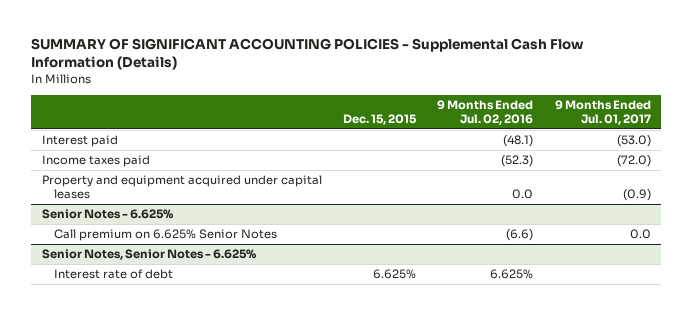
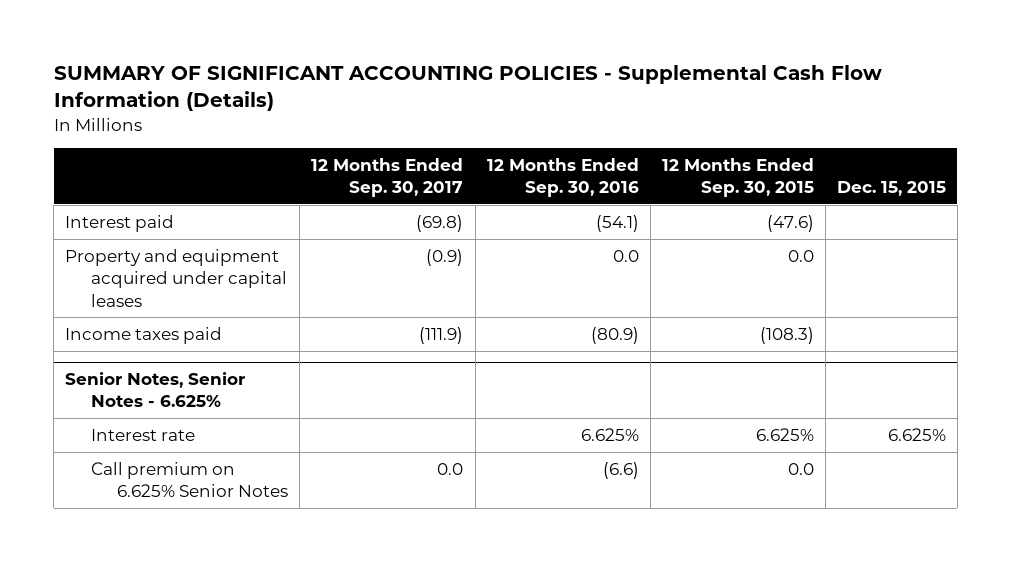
[437,100,534,125] 9 Months Ended Jul. 02, 2016 -> none
[554,100,651,125] 9 Months Ended Jul. 01, 2017 -> none
none -> [311,157,464,197] 12 Months Ended Sep. 30, 2017
none -> [486,157,639,197] 12 Months Ended Sep. 30, 2016
none -> [661,157,814,197] 12 Months Ended Sep. 30, 2015
[41,209,173,220] Senior Notes - 6.625% -> none
[54,229,278,242] Call premium on 6.625% Senior Notes -> none
[41,155,150,168] Income taxes paid -> [65,326,223,344] Income taxes paid
[54,269,174,280] Interest rate of debt -> [91,428,196,441] Interest rate
none -> [91,461,289,498] Call premium on 6.625% Senior Notes

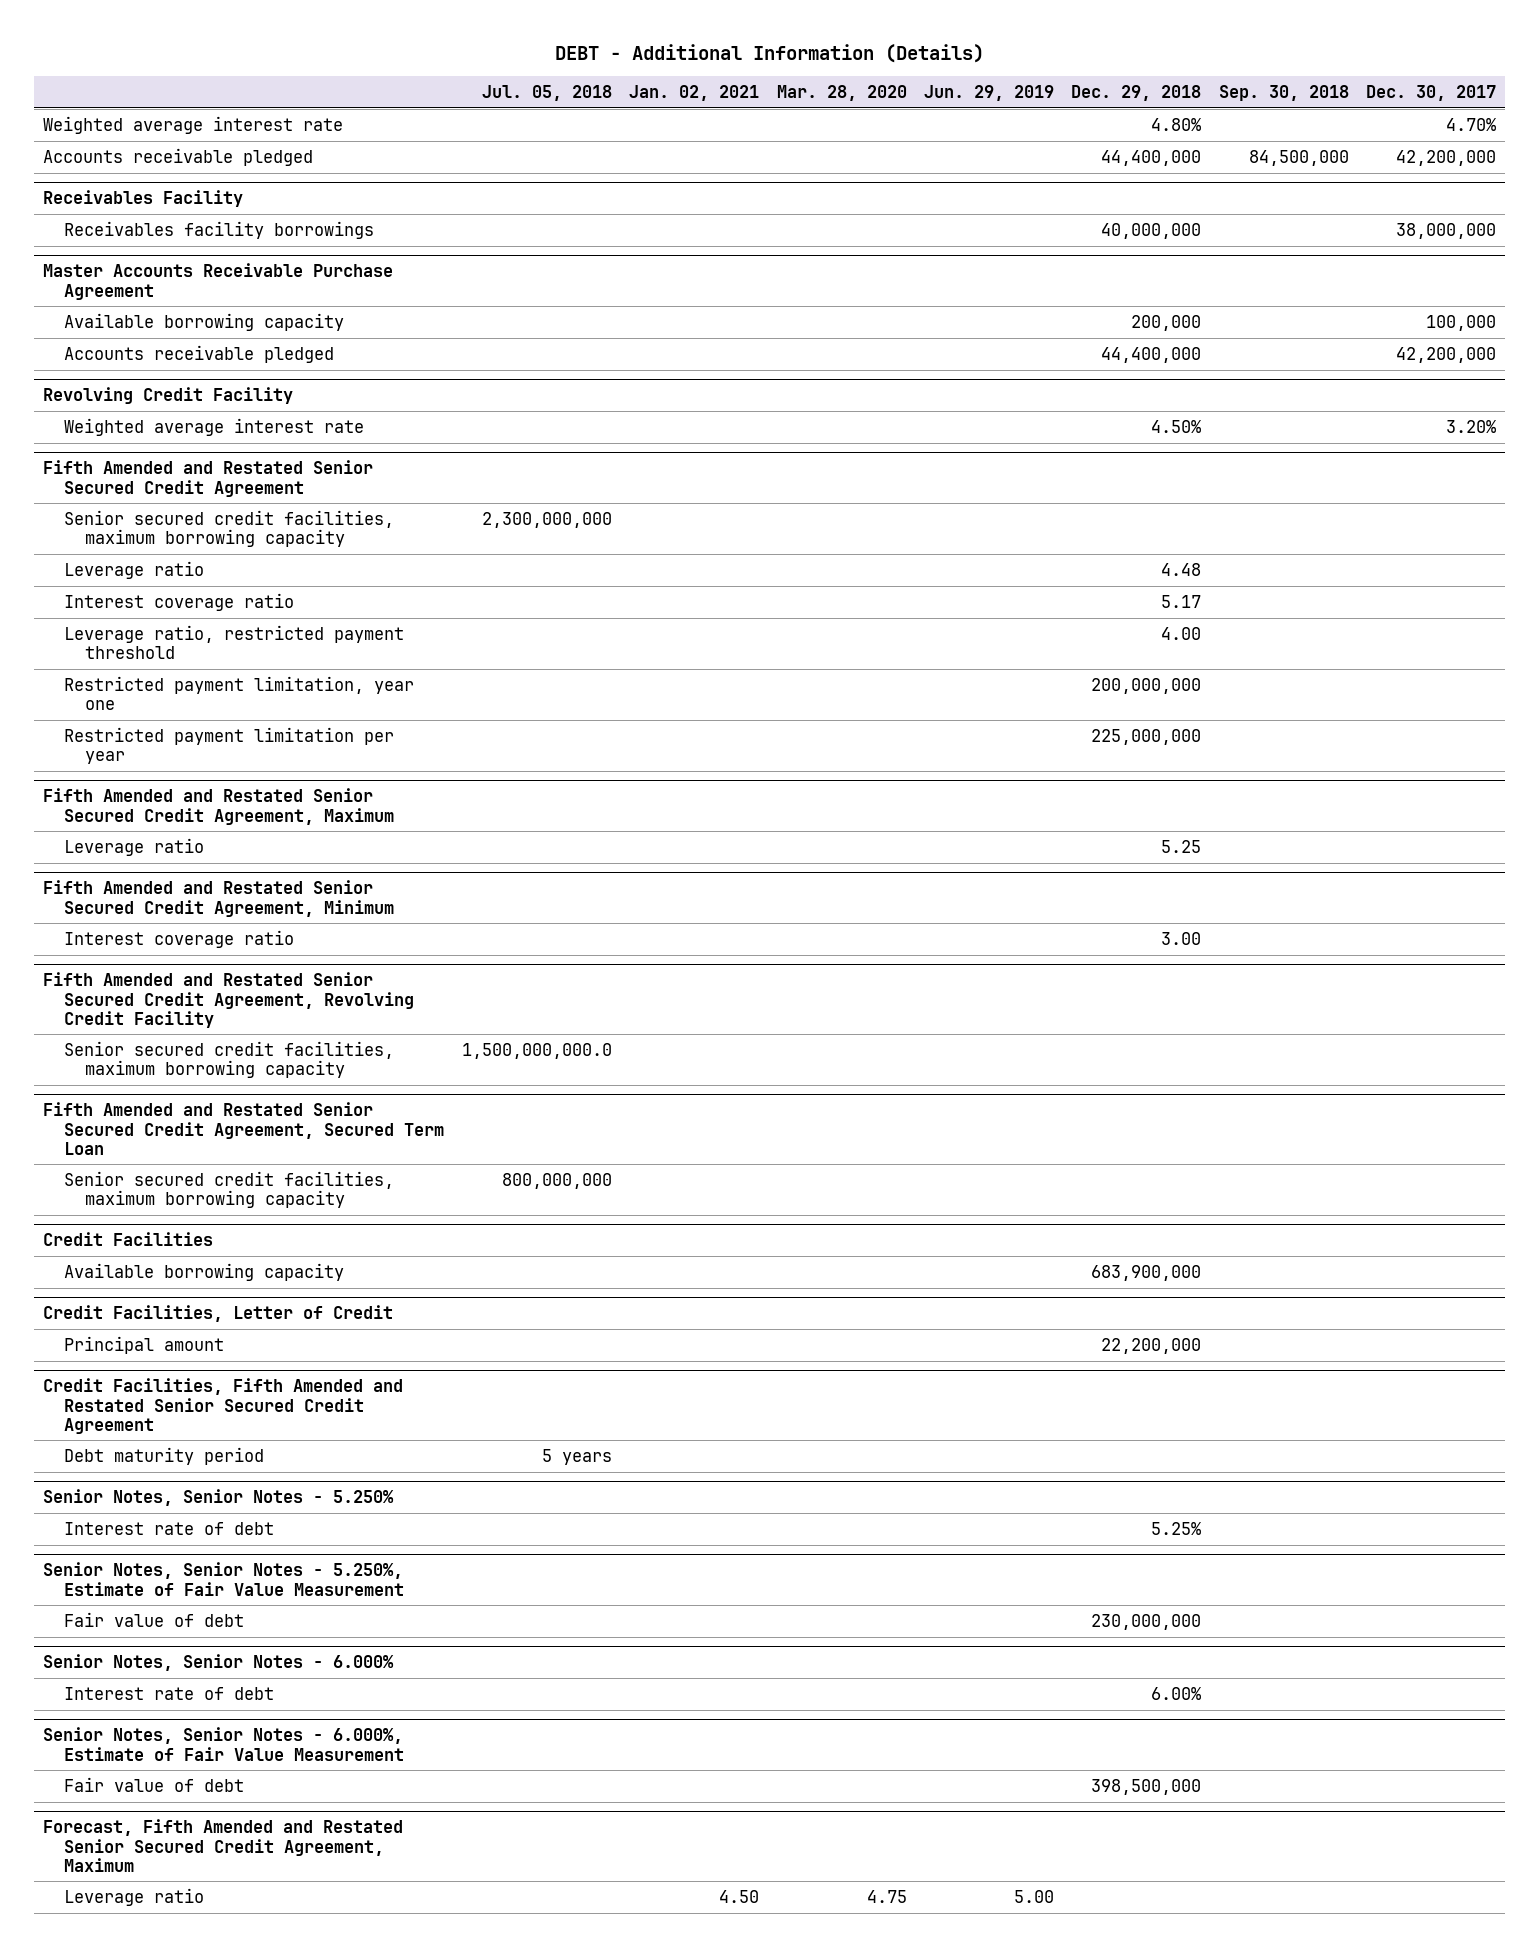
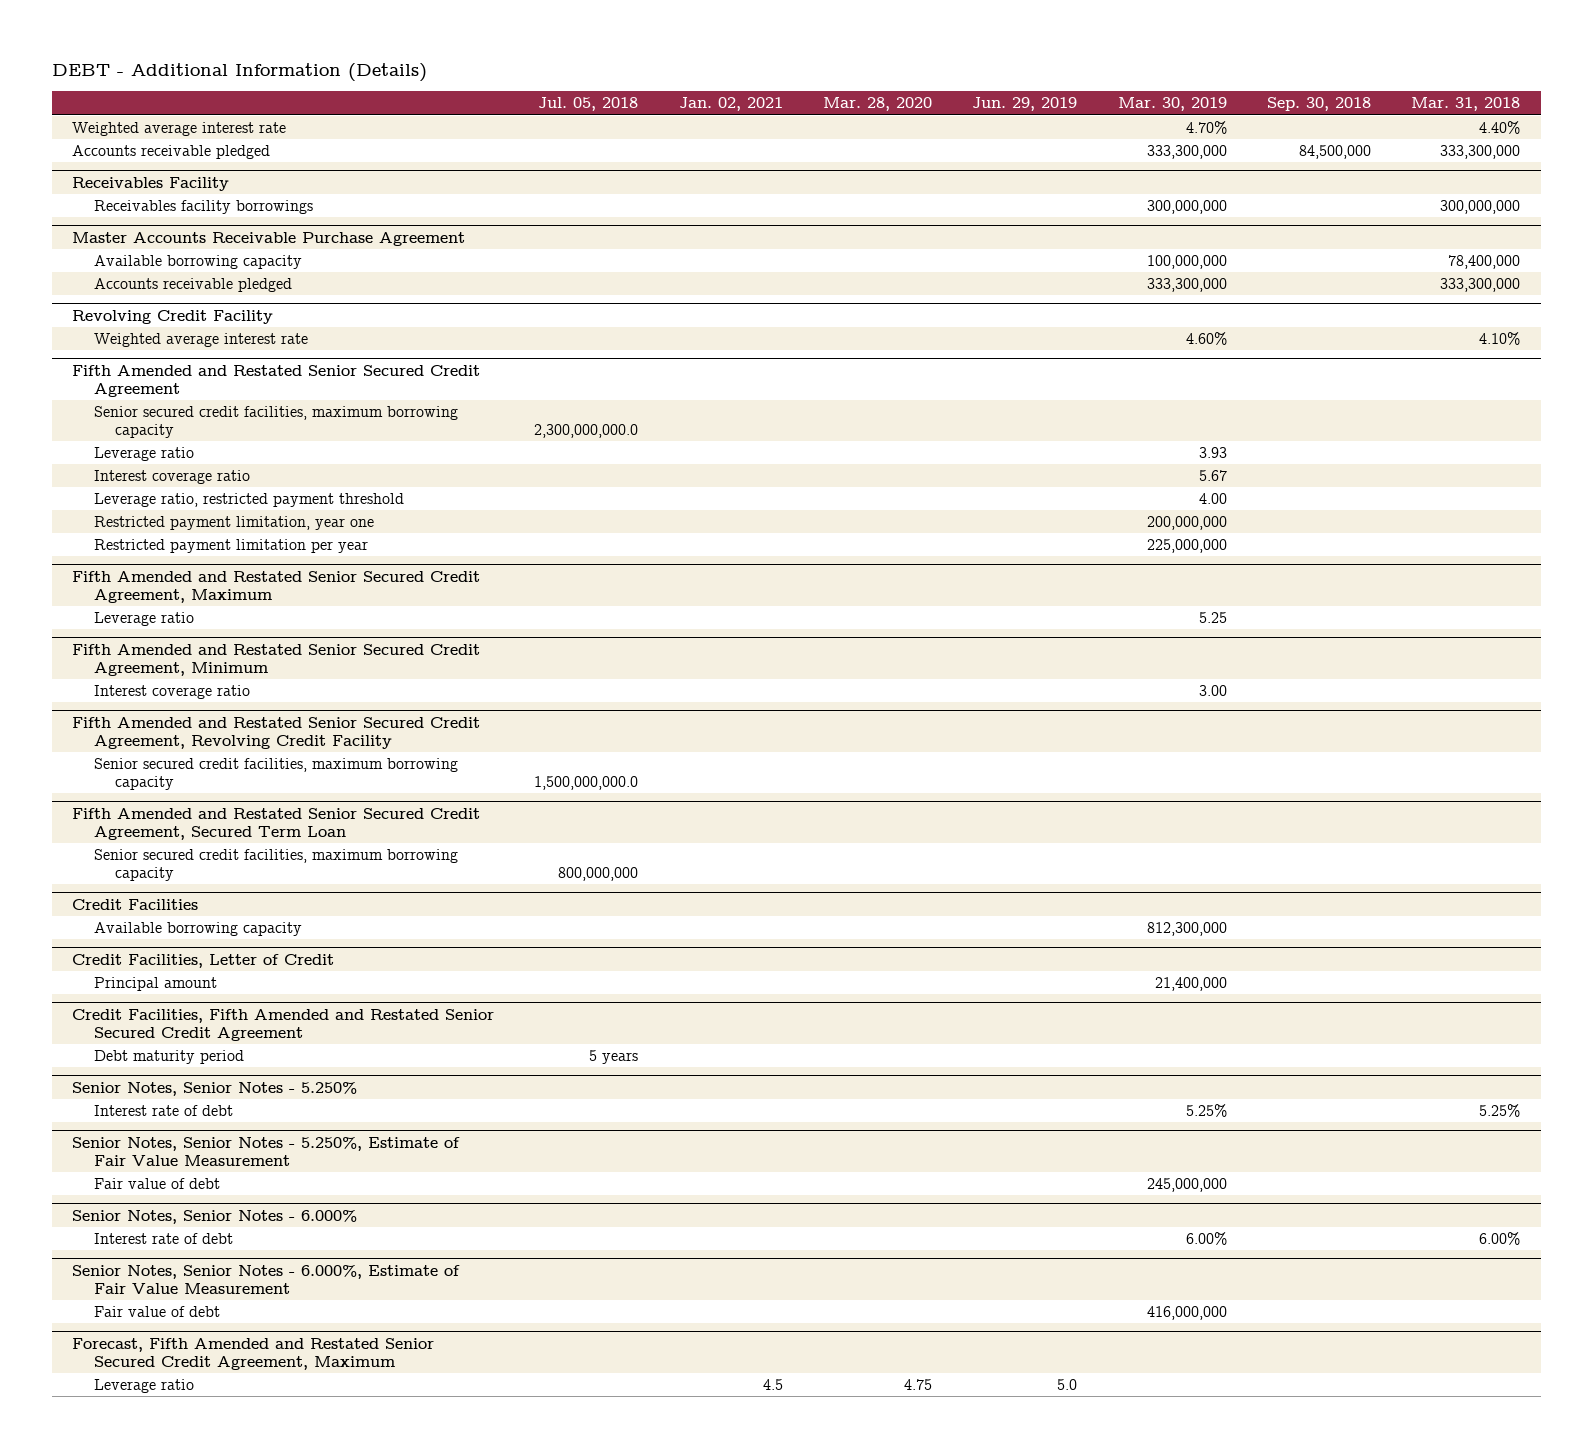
[1071,84,1202,101] Dec. 29, 2018 -> none
[1366,84,1497,101] Dec. 30, 2017 -> none
none -> [1117,97,1227,112] Mar. 30, 2019
none -> [1411,97,1521,112] Mar. 31, 2018
[481,511,612,528] 2,300,000,000 -> [534,423,639,438] 2,300,000,000.0
[719,1889,760,1903] 4.50 -> [762,1379,783,1391] 4.5
[1013,1889,1054,1903] 5.00 -> [1057,1379,1078,1391] 5.0

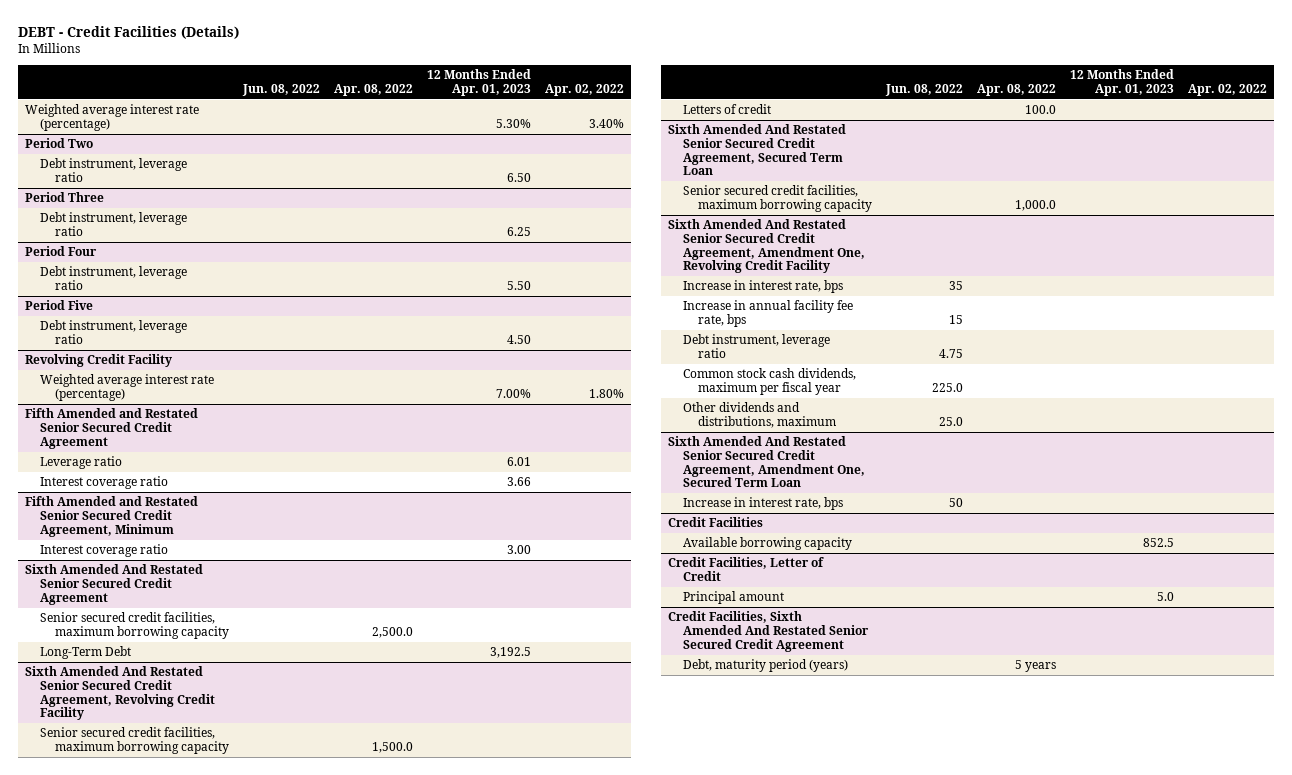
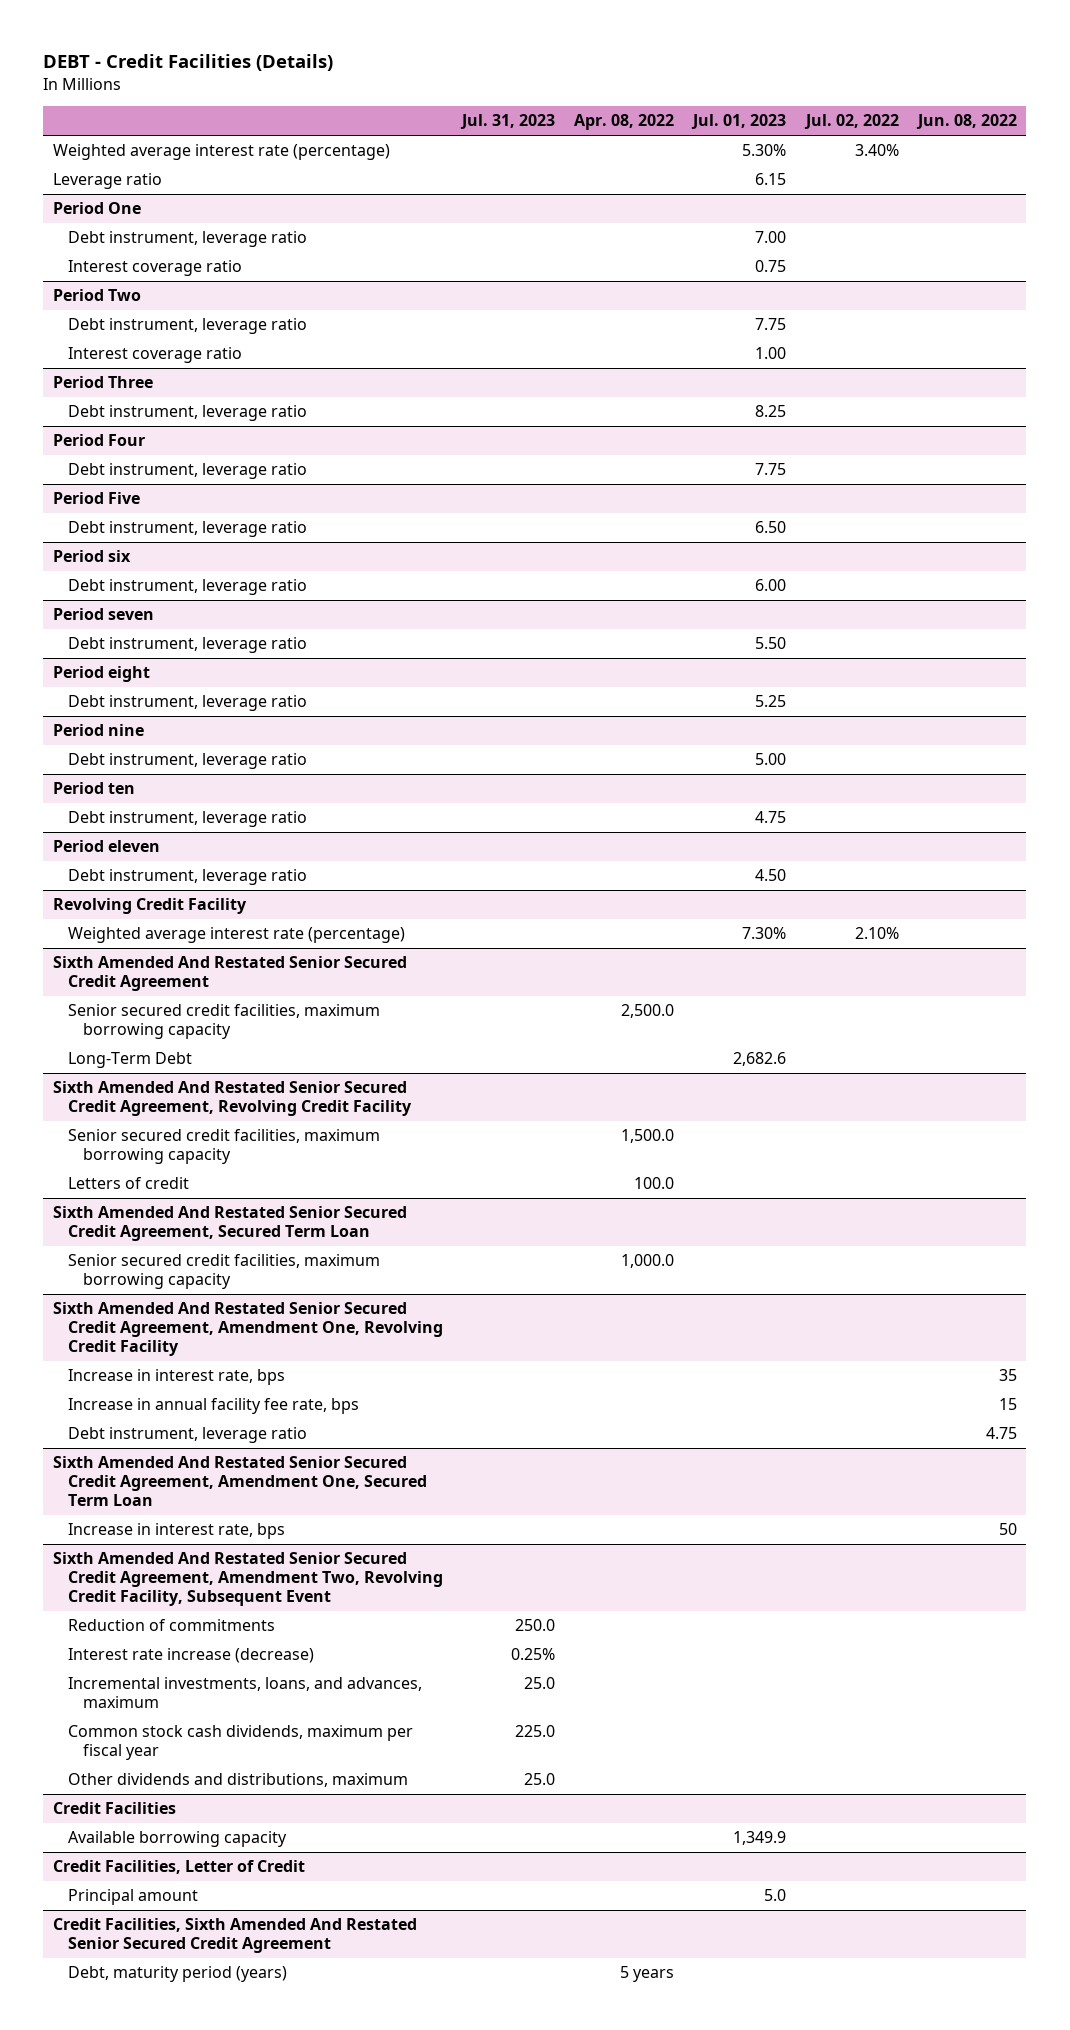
[427,68,532,96] 12 Months Ended Apr. 01, 2023 -> none
[545,83,625,96] Apr. 02, 2022 -> none
none -> [460,114,556,130] Jul. 31, 2023
none -> [691,114,787,130] Jul. 01, 2023
none -> [803,114,899,130] Jul. 02, 2022
none -> [53,173,163,190] Leverage ratio
none -> [53,202,142,215] Period One
none -> [67,231,307,248] Debt instrument, leverage ratio
none -> [67,260,242,277] Interest coverage ratio
none -> [67,347,242,364] Interest coverage ratio
none -> [53,550,132,563] Period six
none -> [67,579,307,596] Debt instrument, leverage ratio
none -> [53,608,155,621] Period seven
none -> [67,637,307,654] Debt instrument, leverage ratio
none -> [53,666,151,683] Period eight
none -> [67,695,307,712] Debt instrument, leverage ratio
none -> [53,724,145,737] Period nine
none -> [67,753,307,770] Debt instrument, leverage ratio
none -> [53,782,136,795] Period ten
none -> [67,811,307,828] Debt instrument, leverage ratio
none -> [53,840,161,853] Period eleven
none -> [67,869,307,886] Debt instrument, leverage ratio
[25,408,199,449] Fifth Amended and Restated Senior Secured Credit Agreement -> none
[40,456,123,470] Leverage ratio -> none
[40,476,169,490] Interest coverage ratio -> none
[25,496,199,537] Fifth Amended and Restated Senior Secured Credit Agreement, Minimum -> none
[40,544,169,558] Interest coverage ratio -> none
[682,368,856,396] Common stock cash dividends, maximum per fiscal year -> none
[682,402,836,429] Other dividends and distributions, maximum -> none
none -> [53,1552,443,1607] Sixth Amended And Restated Senior Secured Credit Agreement, Amendment Two, Revolving Credit Facility, Subsequent Event
none -> [67,1619,275,1632] Reduction of commitments
none -> [67,1648,314,1664] Interest rate increase (decrease)
none -> [67,1677,422,1709] Incremental investments, loans, and advances, maximum
none -> [67,1725,413,1761] Common stock cash dividends, maximum per fiscal year
none -> [67,1773,408,1788] Other dividends and distributions, maximum

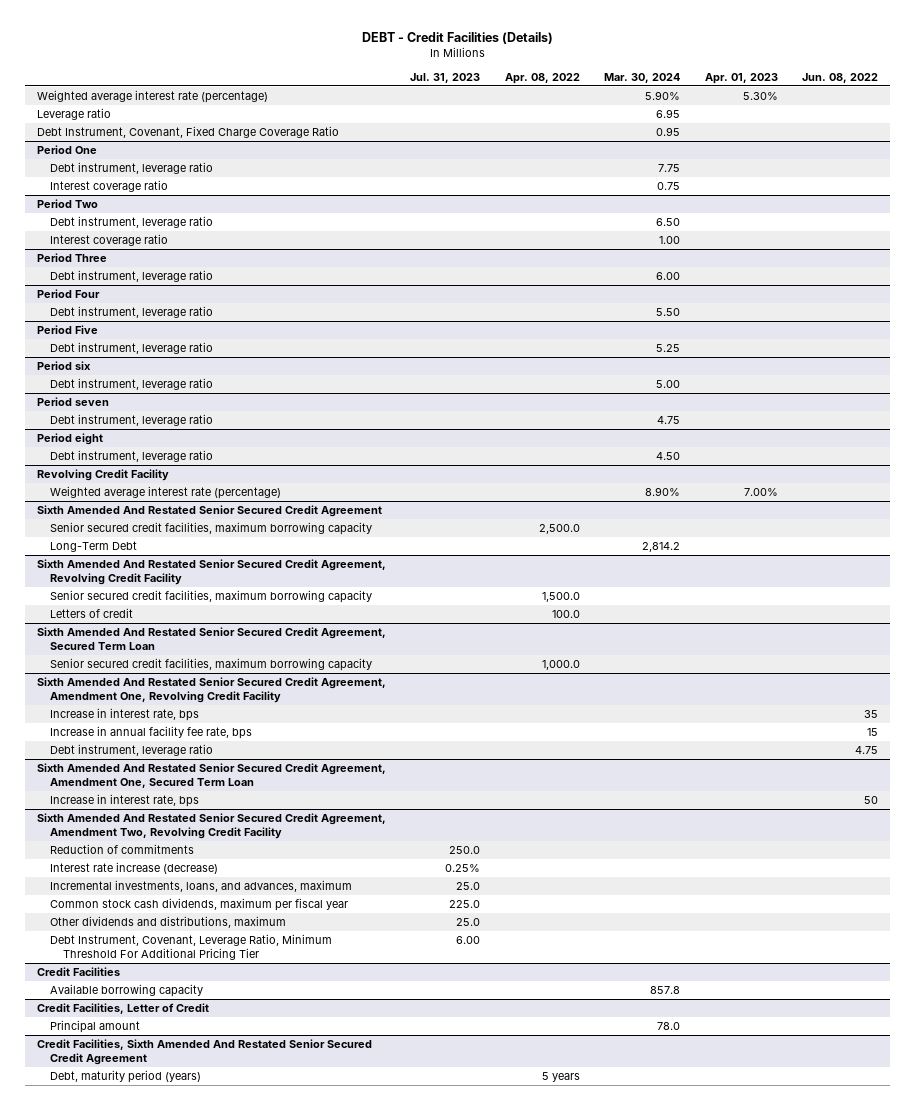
[691,114,787,130] Jul. 01, 2023 -> none
[803,114,899,130] Jul. 02, 2022 -> none
none -> [604,72,681,83] Mar. 30, 2024
none -> [704,72,778,84] Apr. 01, 2023
none -> [37,125,340,138] Debt Instrument, Covenant, Fixed Charge Coverage Ratio
[53,724,145,737] Period nine -> none
[67,753,307,770] Debt instrument, leverage ratio -> none
[53,782,136,795] Period ten -> none
[67,811,307,828] Debt instrument, leverage ratio -> none
[53,840,161,853] Period eleven -> none
[67,869,307,886] Debt instrument, leverage ratio -> none
[53,1552,443,1607] Sixth Amended And Restated Senior Secured Credit Agreement, Amendment Two, Revolving Credit Facility, Subsequent Event -> [37,812,387,840] Sixth Amended And Restated Senior Secured Credit Agreement, Amendment Two, Revolving Credit Facility
none -> [50,933,333,961] Debt Instrument, Covenant, Leverage Ratio, Minimum Threshold For Additional Pricing Tier

